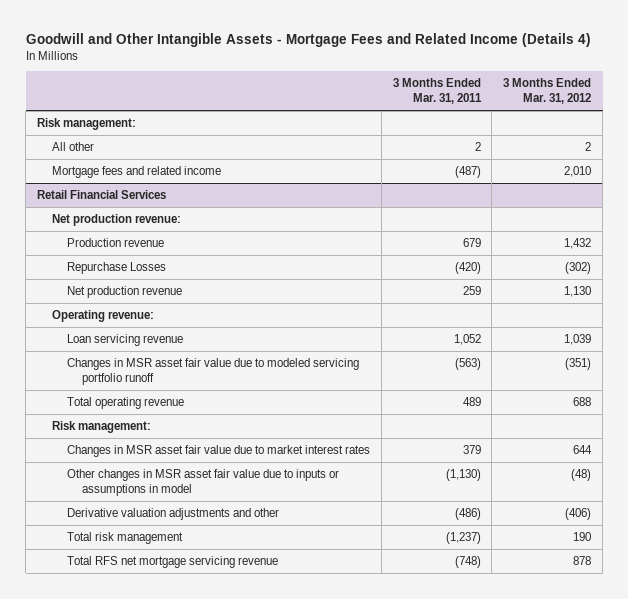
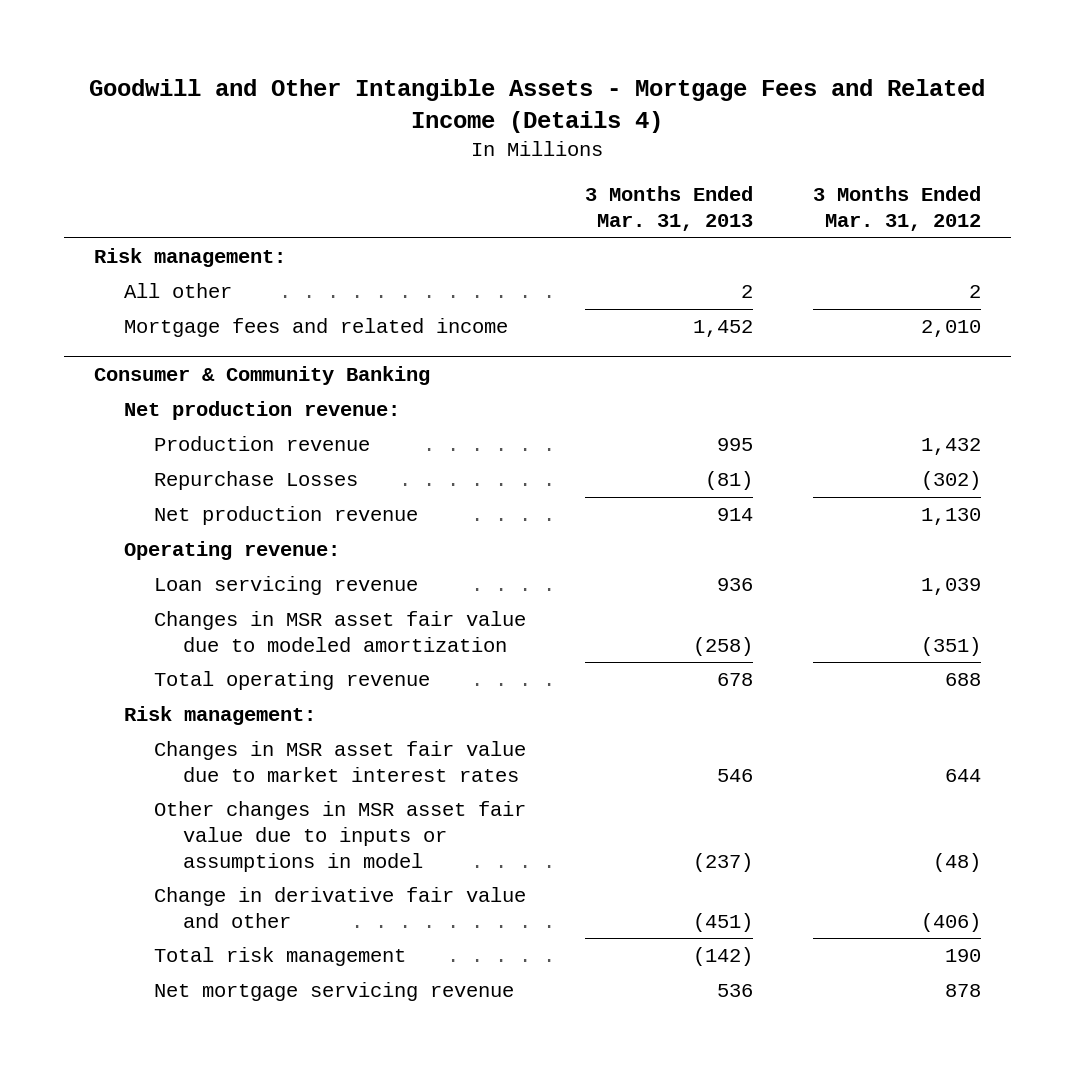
[392,78,482,105] 3 Months Ended Mar. 31, 2011 -> none
none -> [585,186,754,232] 3 Months Ended Mar. 31, 2013
[37,190,167,200] Retail Financial Services -> none
none -> [93,366,430,386] Consumer & Community Banking
[67,358,360,386] Changes in MSR asset fair value due to modeled servicing portfolio runoff -> [153,611,526,652] Changes in MSR asset fair value due to modeled amortization
[67,508,280,521] Derivative valuation adjustments and other -> [153,887,526,928] Change in derivative fair value and other
[67,556,279,569] Total RFS net mortgage servicing revenue -> [153,982,514,1002] Net mortgage servicing revenue

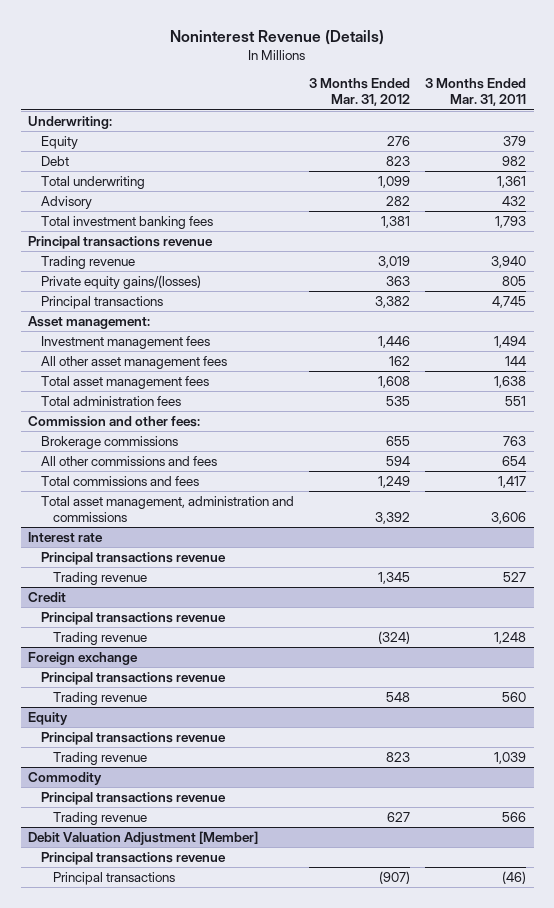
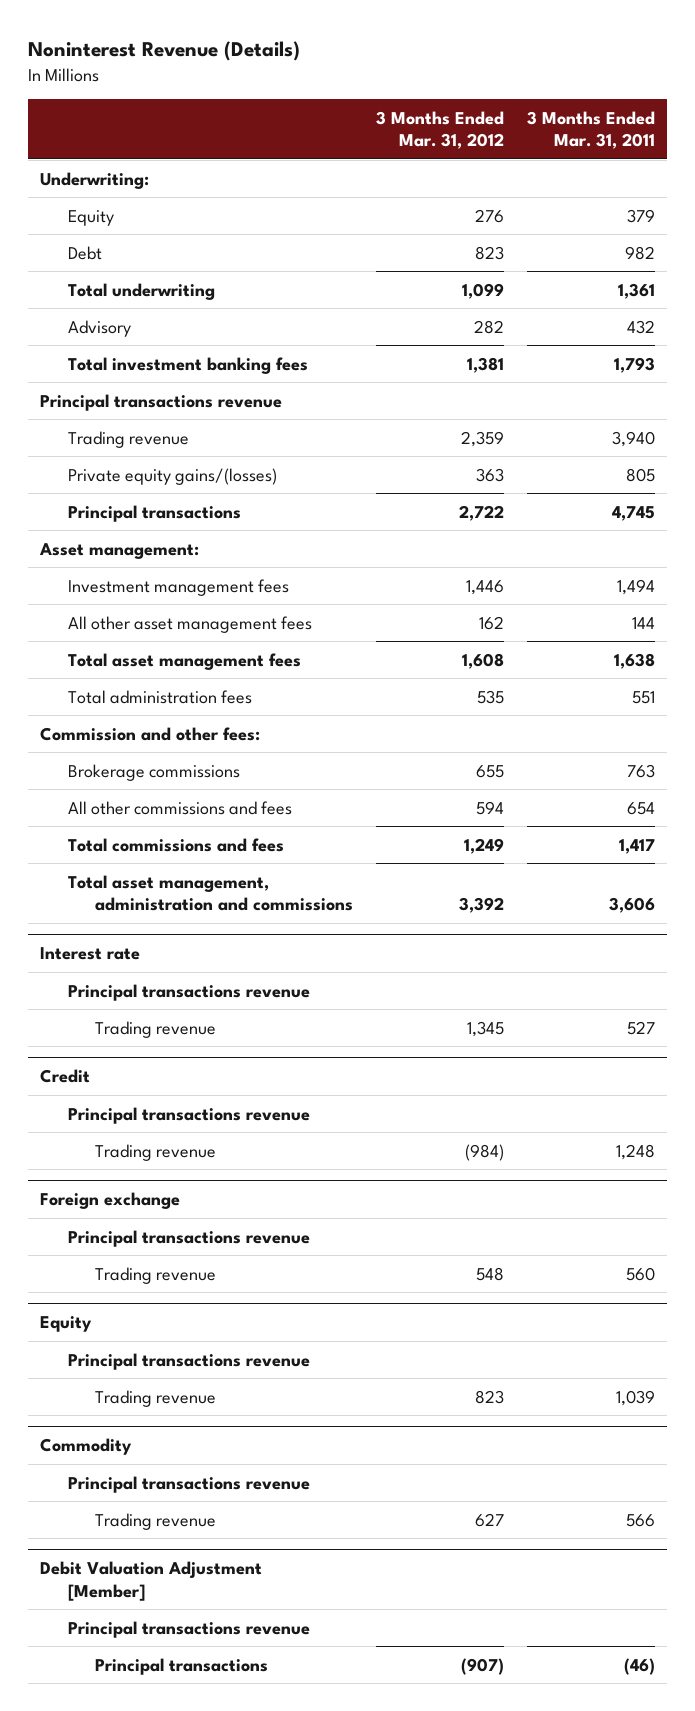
[377,255,410,268] 3,019 -> [461,430,505,447] 2,359
[374,295,410,308] 3,382 -> [459,504,505,521] 2,722
[377,630,410,644] (324) -> [465,1143,505,1161] (984)

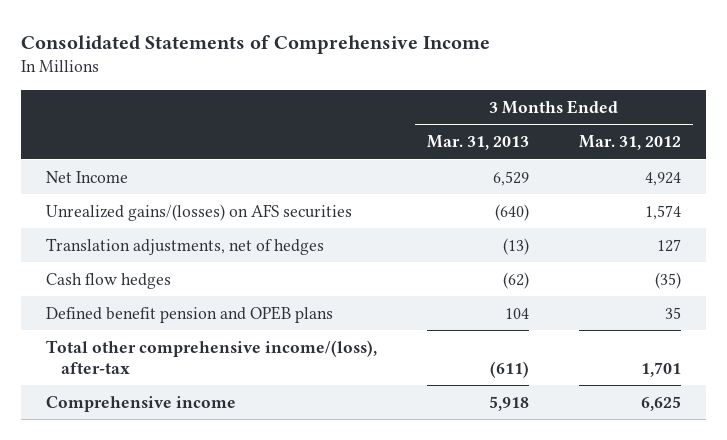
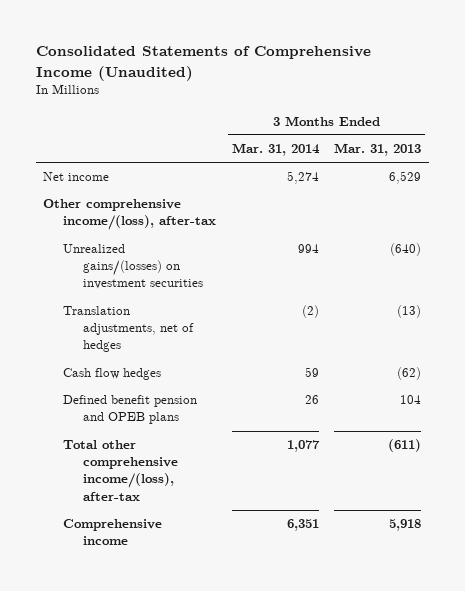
[21,34,491,54] Consolidated Statements of Comprehensive Income -> [35,46,371,81] Consolidated Statements of Comprehensive Income (Unaudited)
[578,135,681,151] Mar. 31, 2012 -> none
none -> [231,143,320,157] Mar. 31, 2014
[46,170,129,183] Net Income -> [43,172,110,182] Net income
none -> [43,199,217,231] Other comprehensive income/(loss), after-tax
[46,203,353,221] Unrealized gains/(losses) on AFS securities -> [63,244,204,290] Unrealized gains/(losses) on investment securities

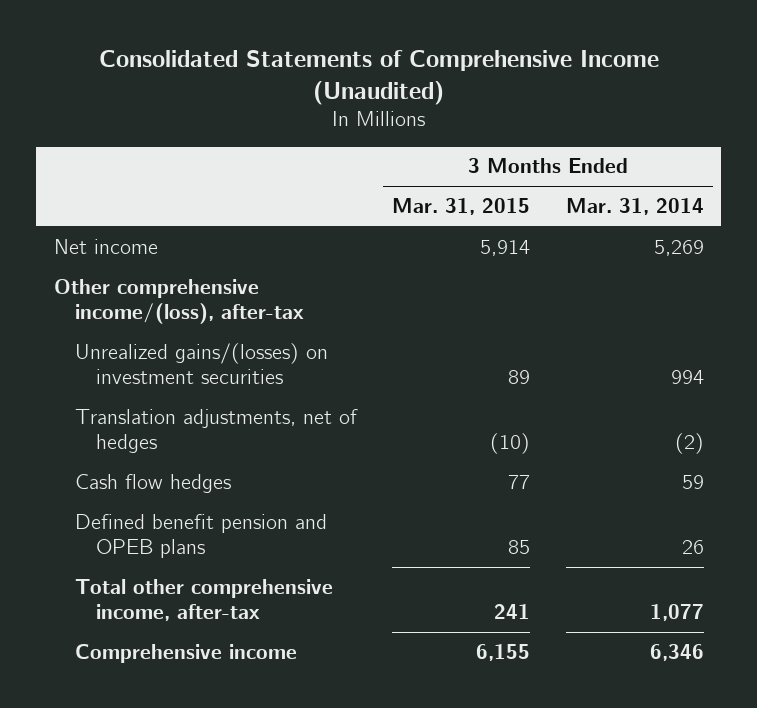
[334,143,422,157] Mar. 31, 2013 -> none
none -> [392,198,531,216] Mar. 31, 2015
[286,171,319,185] 5,274 -> [653,239,704,256] 5,269
[63,440,179,501] Total other comprehensive income/(loss), after-tax -> [74,578,333,622] Total other comprehensive income, after-tax
[286,519,319,532] 6,351 -> [649,643,704,661] 6,346

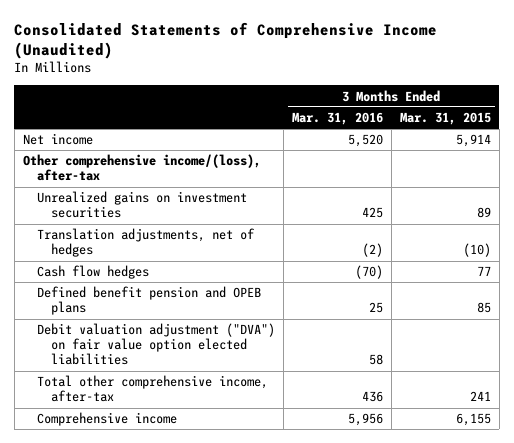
[565,198,704,216] Mar. 31, 2014 -> none
none -> [292,111,384,125] Mar. 31, 2016
[74,342,328,385] Unrealized gains/(losses) on investment securities -> [37,191,248,219] Unrealized gains on investment securities
none -> [37,323,276,366] Debit valuation adjustment ("DVA") on fair value option elected liabilities

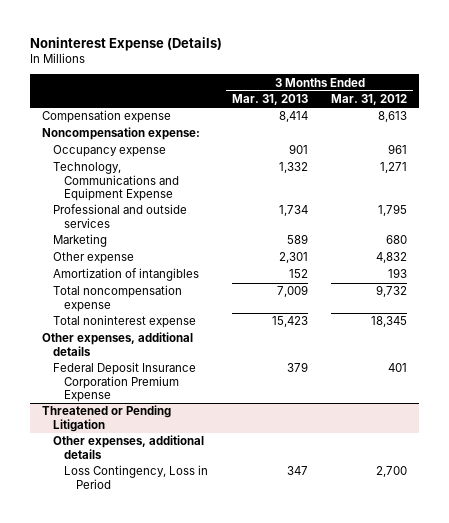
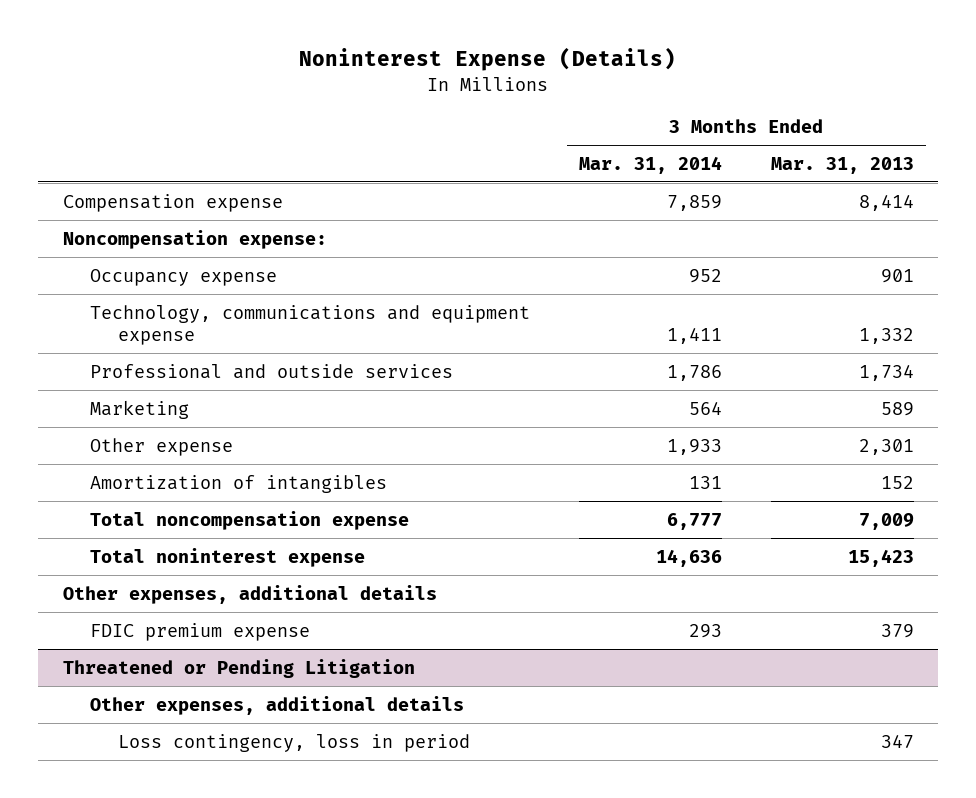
[331,94,408,106] Mar. 31, 2012 -> none
none -> [579,155,723,174] Mar. 31, 2014
[53,162,180,201] Technology, Communications and Equipment Expense -> [90,304,531,346] Technology, communications and equipment expense
[53,362,197,402] Federal Deposit Insurance Corporation Premium Expense -> [90,622,311,641] FDIC premium expense
[64,465,209,489] Loss Contingency, Loss in Period -> [117,733,470,752] Loss contingency, loss in period

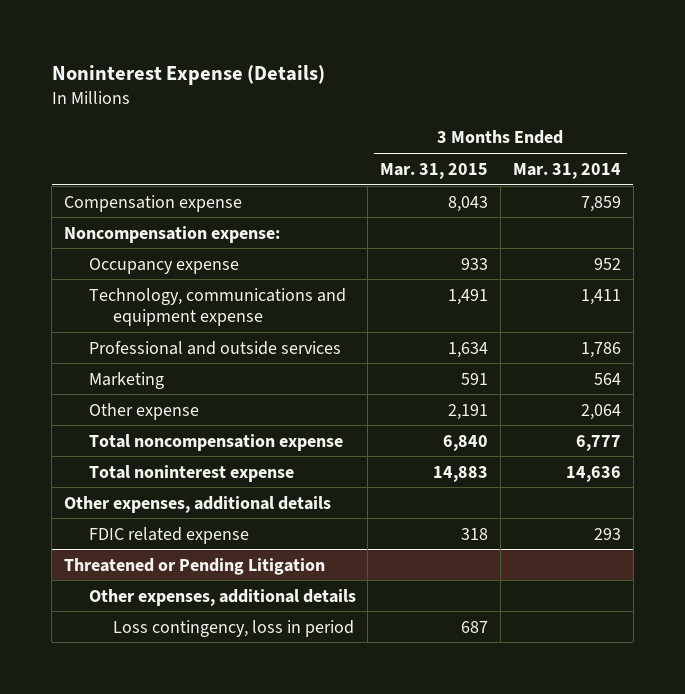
[770,156,914,174] Mar. 31, 2013 -> none
none -> [380,162,489,179] Mar. 31, 2015
[90,474,388,493] Amortization of intangibles -> none
[667,438,723,455] 1,933 -> [580,403,621,420] 2,064
[90,622,311,641] FDIC premium expense -> [88,526,249,544] FDIC related expense

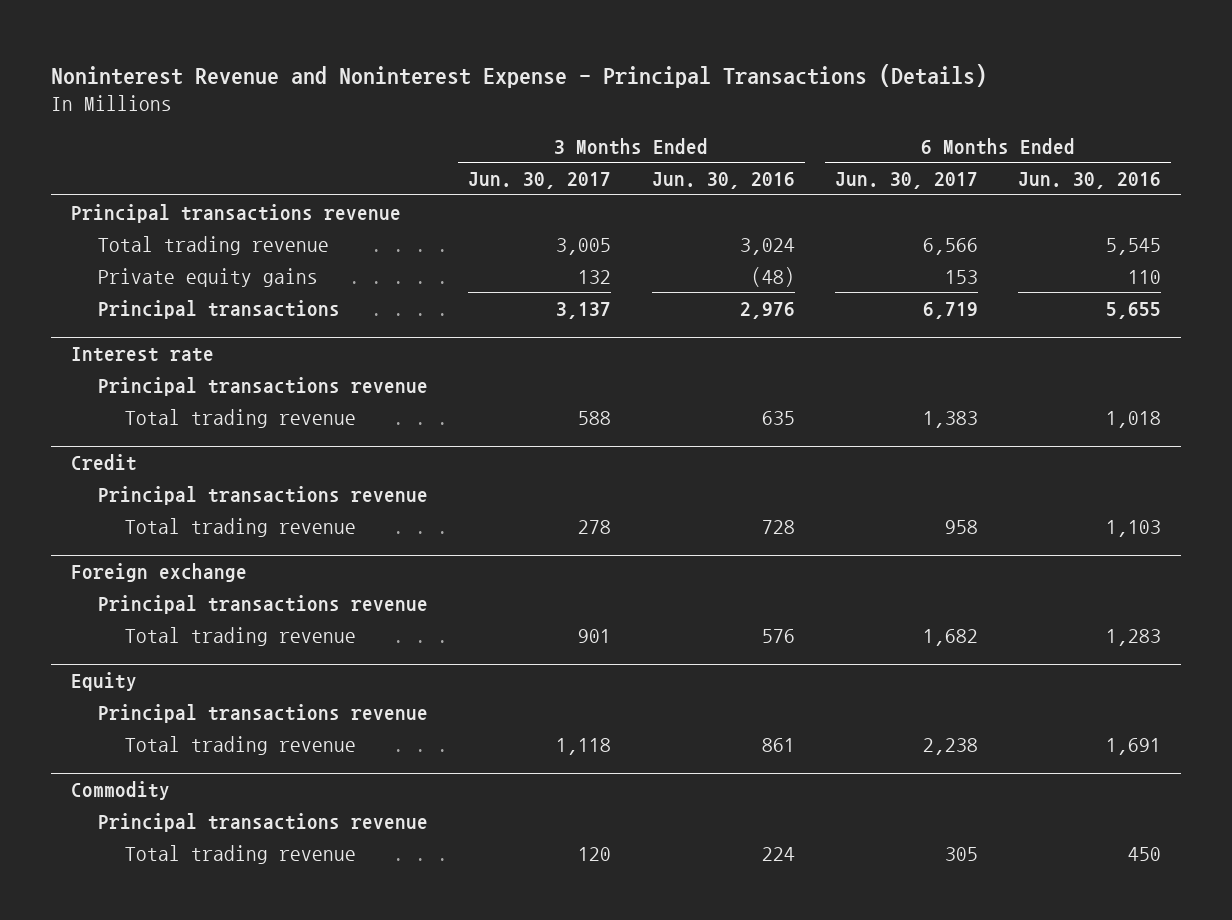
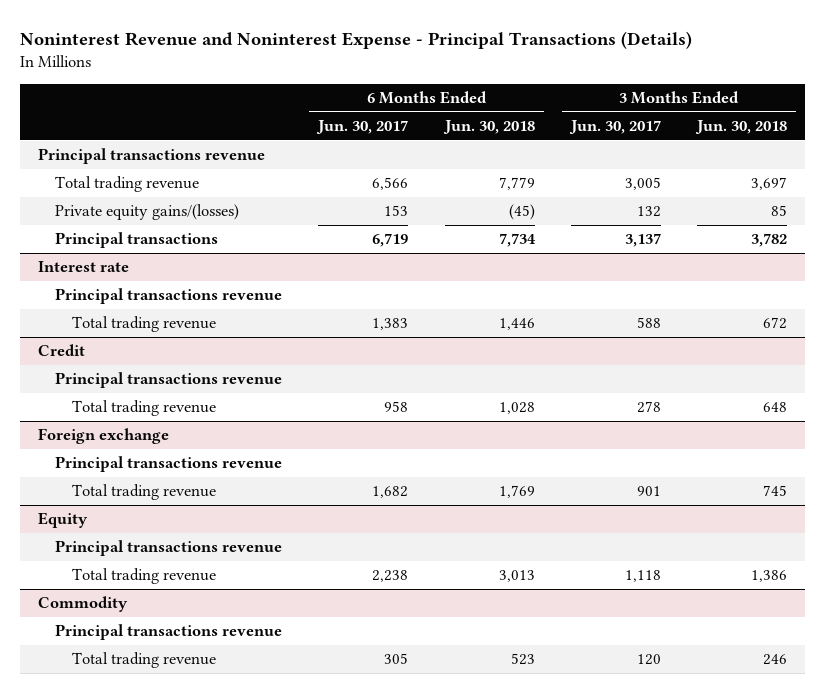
[651,172,795,190] Jun. 30, 2016 -> none
[1018,172,1162,190] Jun. 30, 2016 -> none
none -> [442,120,535,135] Jun. 30, 2018
none -> [694,120,787,135] Jun. 30, 2018
[97,267,318,287] Private equity gains -> [55,204,240,221] Private equity gains/(losses)

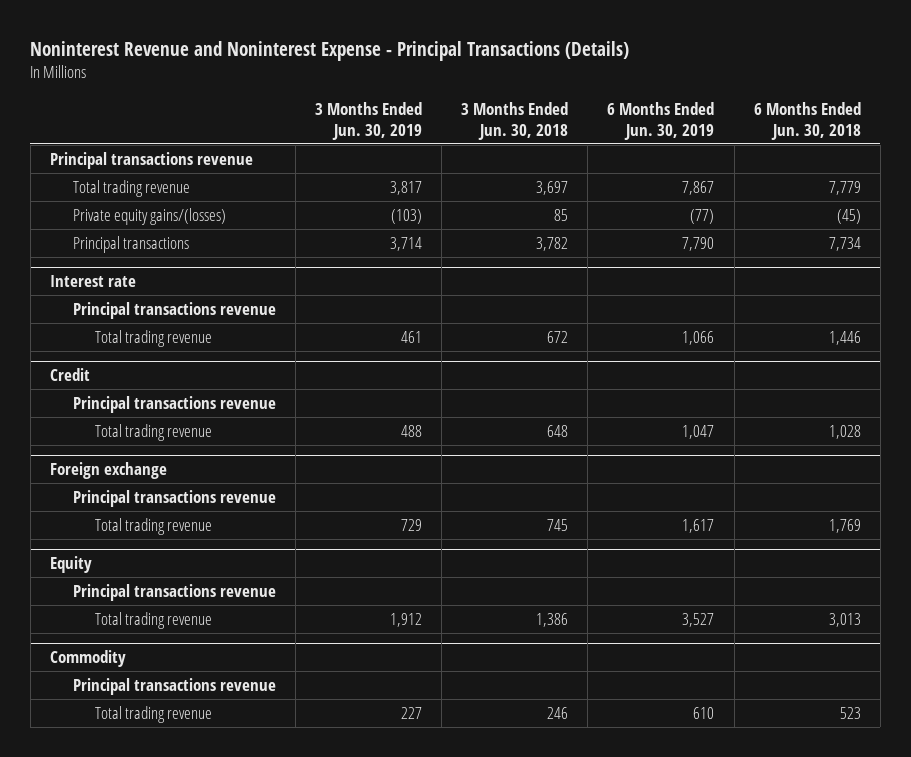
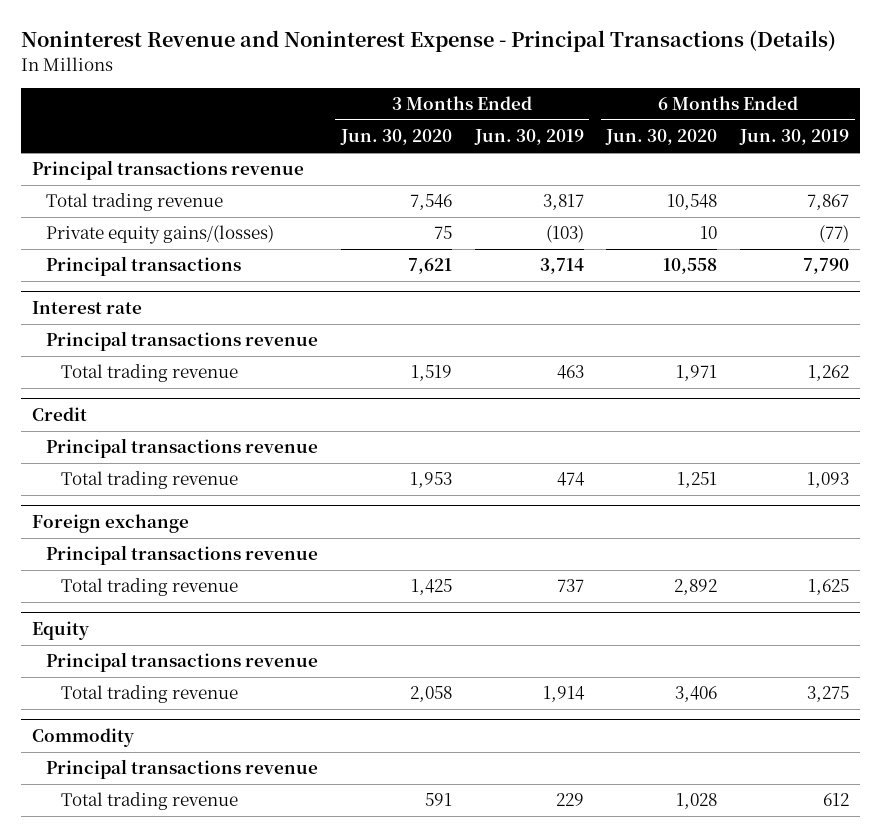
[461,101,569,140] 3 Months Ended Jun. 30, 2018 -> none
[753,101,861,140] 6 Months Ended Jun. 30, 2018 -> none
none -> [339,129,452,146] Jun. 30, 2020
none -> [605,129,718,146] Jun. 30, 2020
[400,330,422,343] 461 -> [556,365,584,380] 463
[682,330,715,345] 1,066 -> [808,365,850,382] 1,262
[400,424,422,437] 488 -> [556,472,585,487] 474
[682,424,715,439] 1,047 -> [807,472,850,489] 1,093
[400,518,422,531] 729 -> [556,579,584,593] 737
[682,518,715,533] 1,617 -> [808,579,850,596] 1,625
[389,612,422,627] 1,912 -> [542,686,585,703] 1,914
[682,612,715,627] 3,527 -> [807,686,850,703] 3,275
[400,706,422,719] 227 -> [555,793,584,807] 229
[693,706,715,719] 610 -> [823,793,850,807] 612

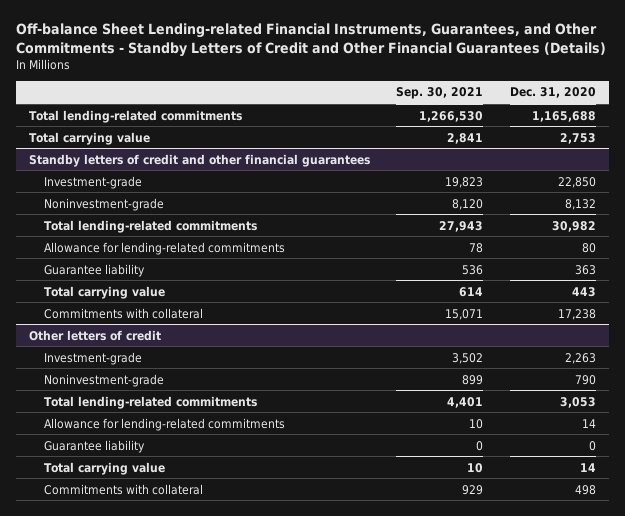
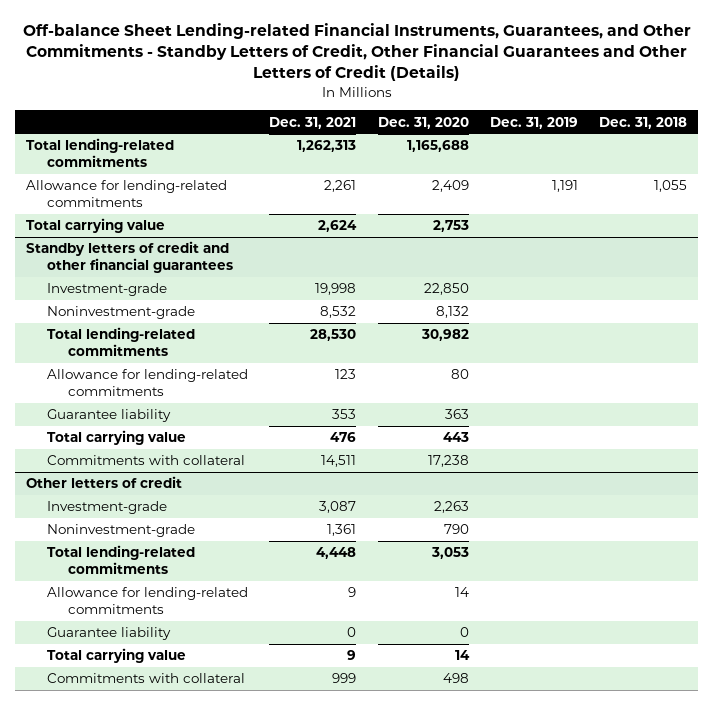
[15,23,606,57] Off-balance Sheet Lending-related Financial Instruments, Guarantees, and Other Commitments - Standby Letters of Credit and Other Financial Guarantees (Details) -> [22,23,691,82] Off-balance Sheet Lending-related Financial Instruments, Guarantees, and Other Commitments - Standby Letters of Credit, Other Financial Guarantees and Other Letters of Credit (Details)
[396,87,484,100] Sep. 30, 2021 -> none
none -> [269,116,357,129] Dec. 31, 2021
none -> [490,116,579,129] Dec. 31, 2019
none -> [599,116,688,129] Dec. 31, 2018
none -> [25,180,227,208] Allowance for lending-related commitments

